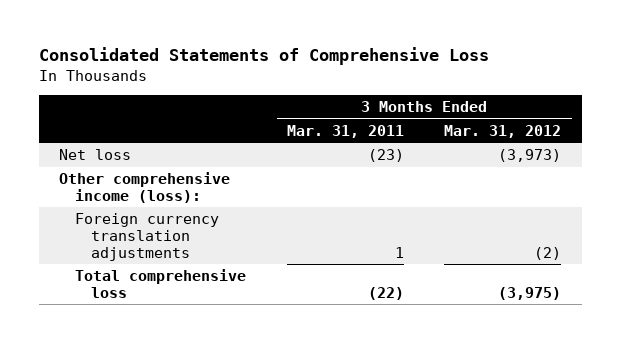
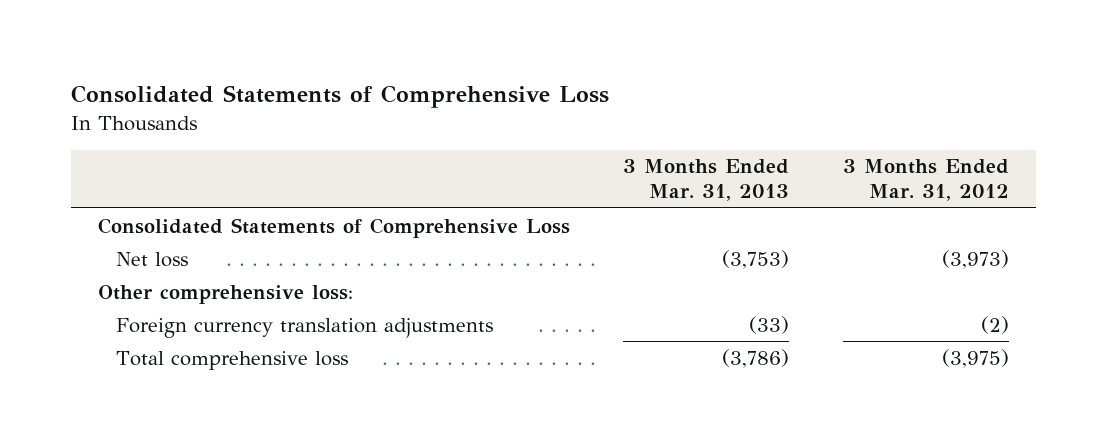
[286,124,404,138] Mar. 31, 2011 -> none
none -> [623,159,790,202] 3 Months Ended Mar. 31, 2013
none -> [97,217,570,238] Consolidated Statements of Comprehensive Loss
[58,172,230,203] Other comprehensive income (loss): -> [97,284,353,304] Other comprehensive loss:

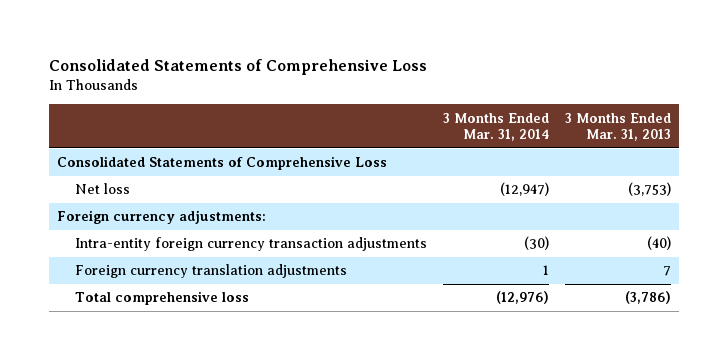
[842,159,1009,202] 3 Months Ended Mar. 31, 2012 -> none
none -> [443,112,550,142] 3 Months Ended Mar. 31, 2014
[97,284,353,304] Other comprehensive loss: -> none
none -> [57,210,267,225] Foreign currency adjustments:
none -> [75,237,428,252] Intra-entity foreign currency transaction adjustments
[749,315,790,334] (33) -> [663,266,672,277] 7

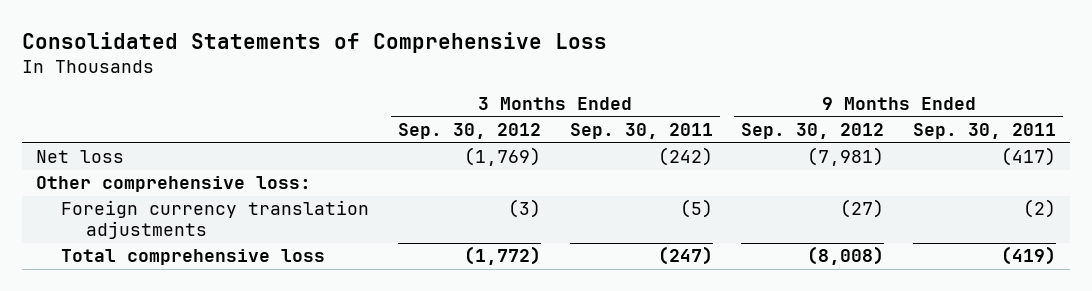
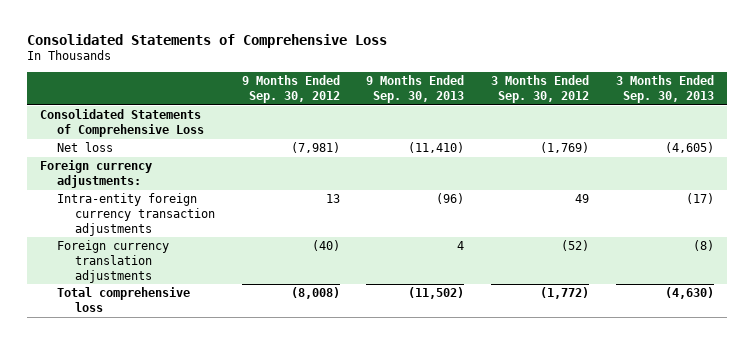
[569,123,713,140] Sep. 30, 2011 -> none
[912,123,1056,140] Sep. 30, 2011 -> none
none -> [366,75,465,103] 9 Months Ended Sep. 30, 2013
none -> [615,75,714,103] 3 Months Ended Sep. 30, 2013
none -> [39,109,205,137] Consolidated Statements of Comprehensive Loss
[36,176,312,193] Other comprehensive loss: -> none
none -> [39,160,152,188] Foreign currency adjustments:
none -> [57,193,215,236] Intra-entity foreign currency transaction adjustments
[507,199,541,219] (3) -> [560,240,589,252] (52)
[840,199,885,219] (27) -> [311,240,340,252] (40)

